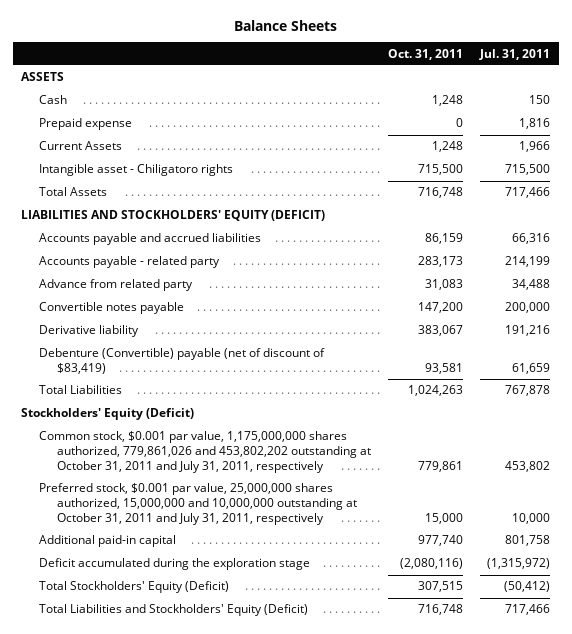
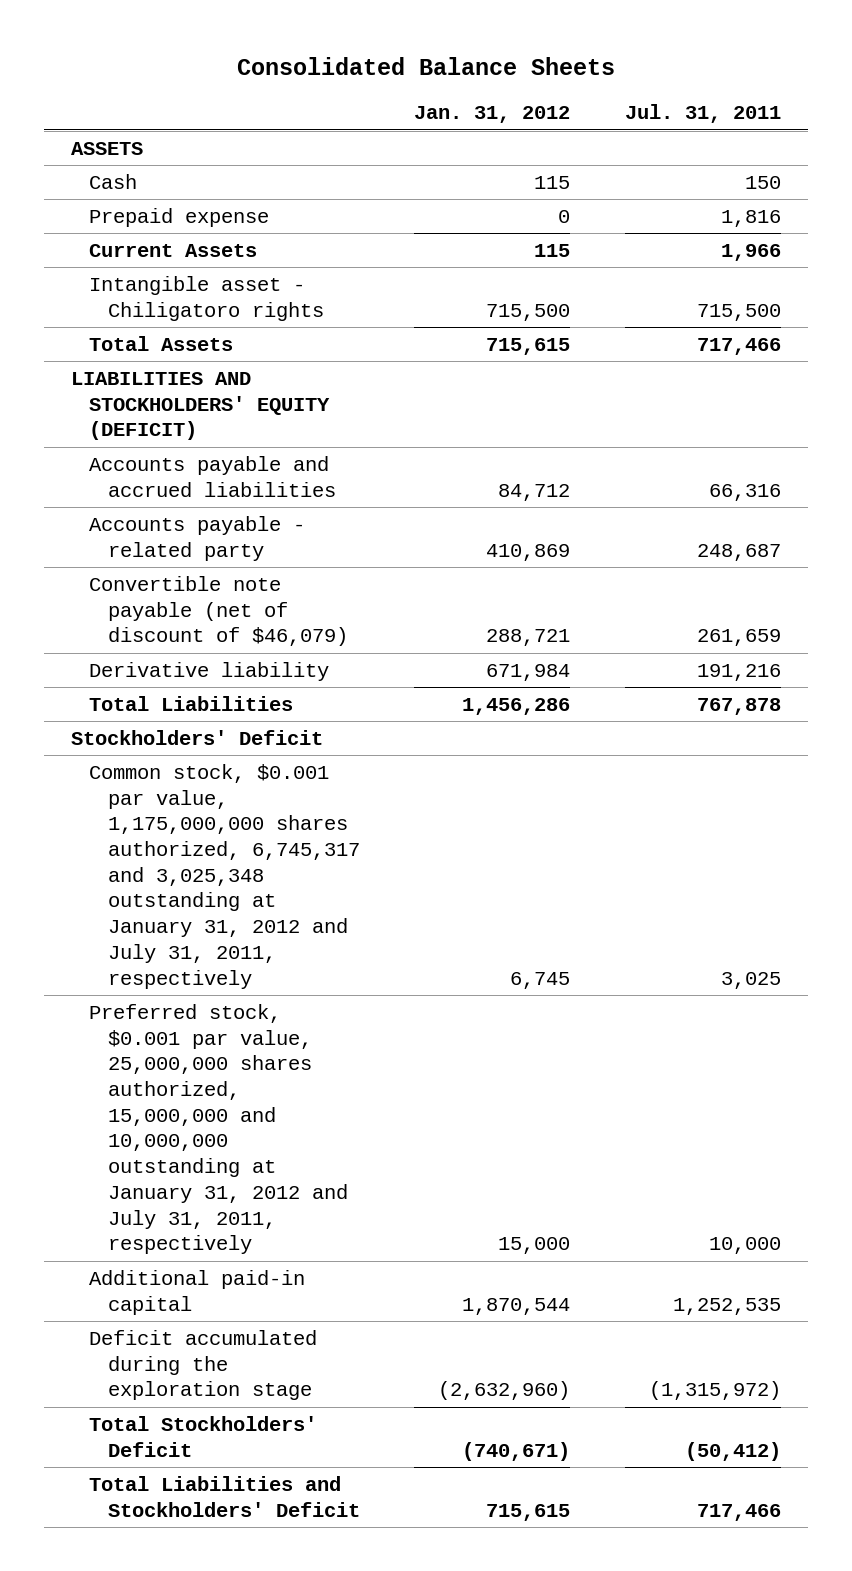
[233,19,337,31] Balance Sheets -> [237,57,616,76] Consolidated Balance Sheets
[388,48,464,60] Oct. 31, 2011 -> none
none -> [414,106,571,124] Jan. 31, 2012
[39,279,194,292] Advance from related party -> none
[505,256,551,268] 214,199 -> [696,543,781,561] 248,687
[39,302,185,315] Convertible notes payable -> [89,575,348,647] Convertible note payable (net of discount of $46,079)
[505,302,551,314] 200,000 -> [696,629,781,647] 261,659
[39,348,326,374] Debenture (Convertible) payable (net of discount of $83,419) -> none
[21,408,195,421] Stockholders' Equity (Deficit) -> [71,729,324,745] Stockholders' Deficit
[39,431,371,473] Common stock, $0.001 par value, 1,175,000,000 shares authorized, 779,861,026 and 453,802,202 outstanding at October 31, 2011 and July 31, 2011, respectively -> [89,763,360,989] Common stock, $0.001 par value, 1,175,000,000 shares authorized, 6,745,317 and 3,025,348 outstanding at January 31, 2012 and July 31, 2011, respectively
[505,460,551,472] 453,802 -> [720,971,781,989] 3,025
[39,483,357,525] Preferred stock, $0.001 par value, 25,000,000 shares authorized, 15,000,000 and 10,000,000 outstanding at October 31, 2011 and July 31, 2011, respectively -> [89,1003,348,1255] Preferred stock, $0.001 par value, 25,000,000 shares authorized, 15,000,000 and 10,000,000 outstanding at January 31, 2012 and July 31, 2011, respectively
[505,535,551,547] 801,758 -> [672,1297,781,1315] 1,252,535
[39,581,230,594] Total Stockholders' Equity (Deficit) -> [89,1415,318,1457] Total Stockholders' Deficit
[39,604,309,617] Total Liabilities and Stockholders' Equity (Deficit) -> [89,1475,360,1517] Total Liabilities and Stockholders' Deficit

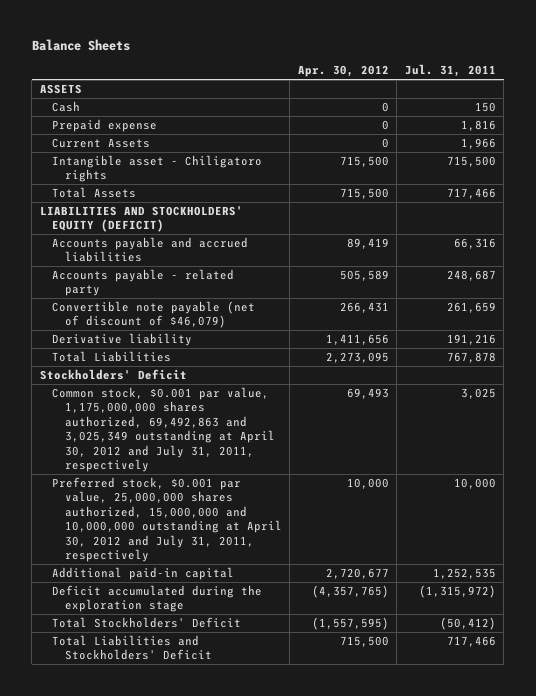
[237,57,616,76] Consolidated Balance Sheets -> [31,38,130,51] Balance Sheets
[414,106,571,124] Jan. 31, 2012 -> none
none -> [297,65,389,78] Apr. 30, 2012
[89,763,360,989] Common stock, $0.001 par value, 1,175,000,000 shares authorized, 6,745,317 and 3,025,348 outstanding at January 31, 2012 and July 31, 2011, respectively -> [52,387,276,473] Common stock, $0.001 par value, 1,175,000,000 shares authorized, 69,492,863 and 3,025,349 outstanding at April 30, 2012 and July 31, 2011, respectively
[89,1003,348,1255] Preferred stock, $0.001 par value, 25,000,000 shares authorized, 15,000,000 and 10,000,000 outstanding at January 31, 2012 and July 31, 2011, respectively -> [52,477,283,563] Preferred stock, $0.001 par value, 25,000,000 shares authorized, 15,000,000 and 10,000,000 outstanding at April 30, 2012 and July 31, 2011, respectively

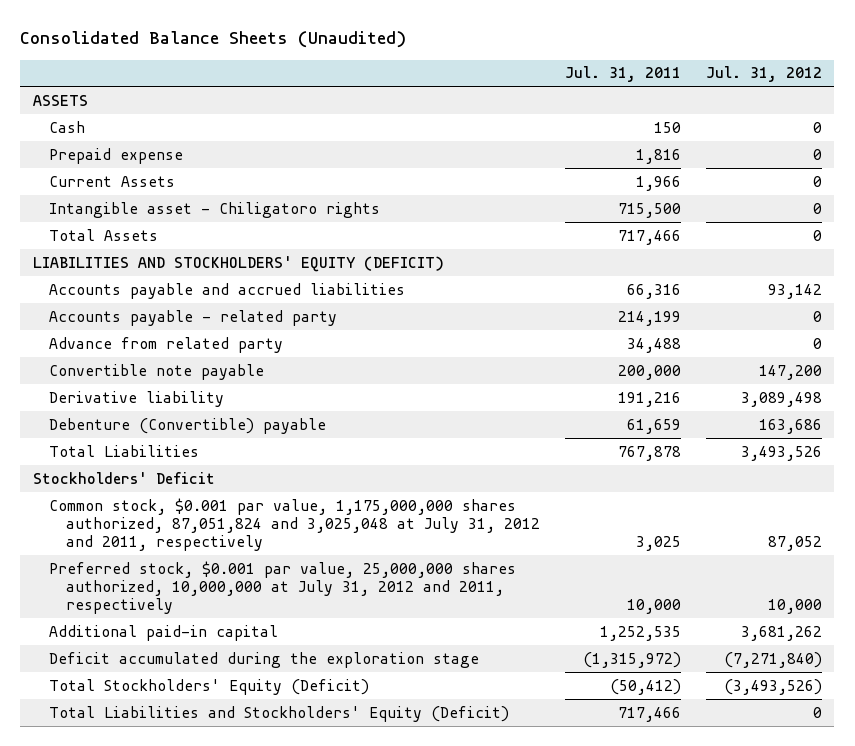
[31,38,130,51] Balance Sheets -> [20,31,407,49] Consolidated Balance Sheets (Unaudited)
[297,65,389,78] Apr. 30, 2012 -> none
none -> [705,66,822,83] Jul. 31, 2012
[446,270,496,282] 248,687 -> [617,310,681,326] 214,199
none -> [49,336,284,353] Advance from related party
[52,301,256,329] Convertible note payable (net of discount of $46,079) -> [49,363,265,380] Convertible note payable
[446,302,496,314] 261,659 -> [617,364,681,380] 200,000
none -> [49,417,327,434] Debenture (Convertible) payable
[52,387,276,473] Common stock, $0.001 par value, 1,175,000,000 shares authorized, 69,492,863 and 3,025,349 outstanding at April 30, 2012 and July 31, 2011, respectively -> [49,497,540,551] Common stock, $0.001 par value, 1,175,000,000 shares authorized, 87,051,824 and 3,025,048 at July 31, 2012 and 2011, respectively
[52,477,283,563] Preferred stock, $0.001 par value, 25,000,000 shares authorized, 15,000,000 and 10,000,000 outstanding at April 30, 2012 and July 31, 2011, respectively -> [49,560,517,614] Preferred stock, $0.001 par value, 25,000,000 shares authorized, 10,000,000 at July 31, 2012 and 2011, respectively
[52,617,242,629] Total Stockholders' Deficit -> [49,678,370,695] Total Stockholders' Equity (Deficit)
[52,635,213,661] Total Liabilities and Stockholders' Deficit -> [49,705,510,722] Total Liabilities and Stockholders' Equity (Deficit)

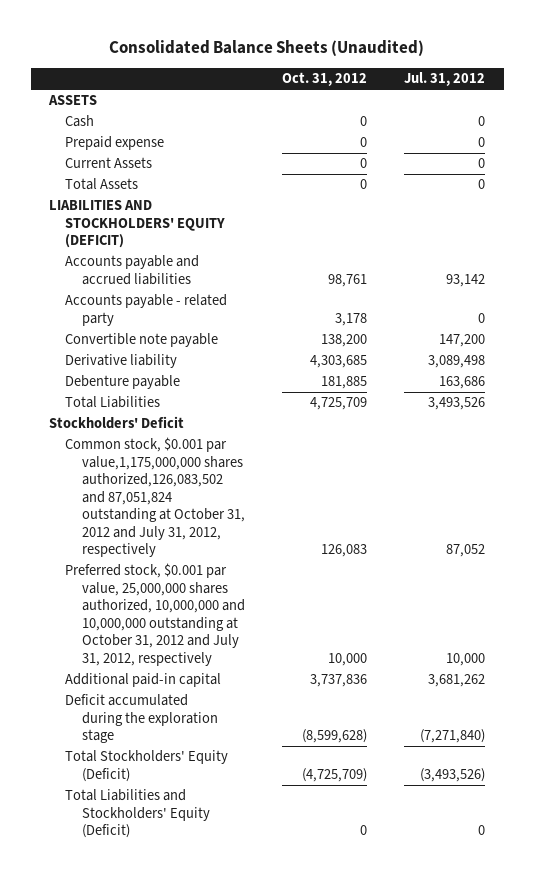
[564,66,681,83] Jul. 31, 2011 -> none
none -> [281,72,367,87] Oct. 31, 2012
[49,201,381,218] Intangible asset - Chiligatoro rights -> none
[49,336,284,353] Advance from related party -> none
[49,417,327,434] Debenture (Convertible) payable -> [65,375,181,390] Debenture payable
[49,497,540,551] Common stock, $0.001 par value, 1,175,000,000 shares authorized, 87,051,824 and 3,025,048 at July 31, 2012 and 2011, respectively -> [65,437,245,558] Common stock, $0.001 par value,1,175,000,000 shares authorized,126,083,502 and 87,051,824 outstanding at October 31, 2012 and July 31, 2012, respectively
[49,560,517,614] Preferred stock, $0.001 par value, 25,000,000 shares authorized, 10,000,000 at July 31, 2012 and 2011, respectively -> [65,563,245,666] Preferred stock, $0.001 par value, 25,000,000 shares authorized, 10,000,000 and 10,000,000 outstanding at October 31, 2012 and July 31, 2012, respectively

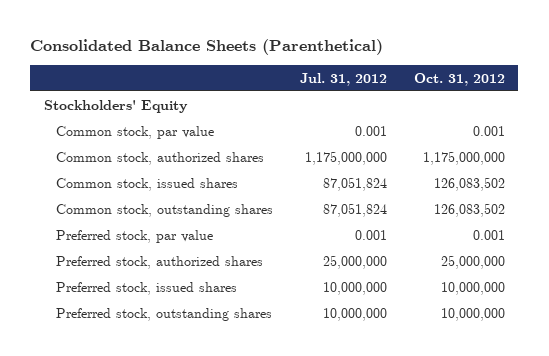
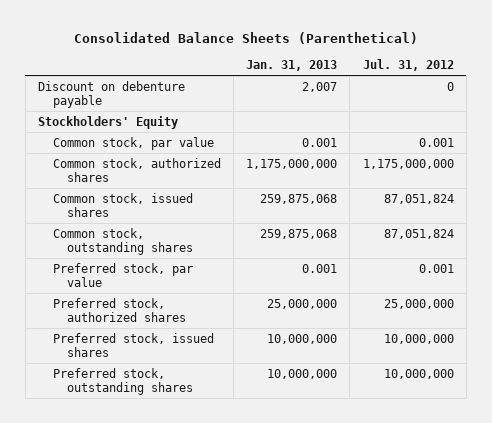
[413,72,505,86] Oct. 31, 2012 -> none
none -> [246,60,338,72] Jan. 31, 2013
none -> [38,80,186,108] Discount on debenture payable

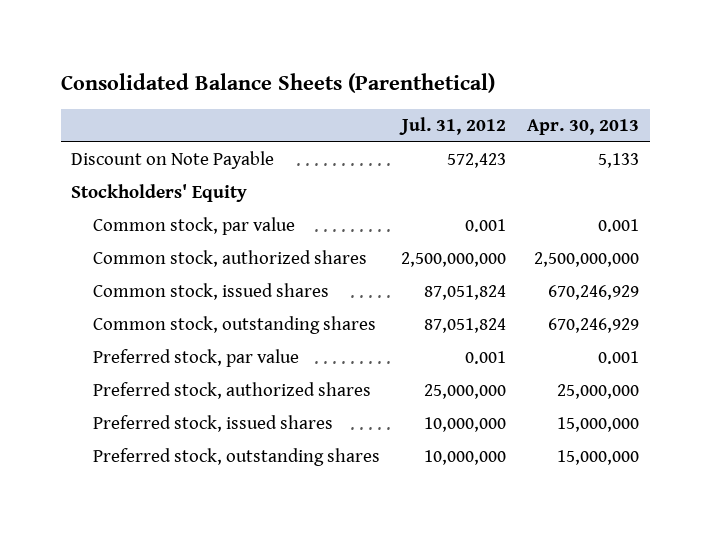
[246,60,338,72] Jan. 31, 2013 -> none
none -> [527,119,640,136] Apr. 30, 2013
[38,80,186,108] Discount on debenture payable -> [71,151,275,170] Discount on Note Payable
[446,81,454,91] 0 -> [447,153,507,169] 572,423
[362,158,454,169] 1,175,000,000 -> [401,252,507,268] 2,500,000,000

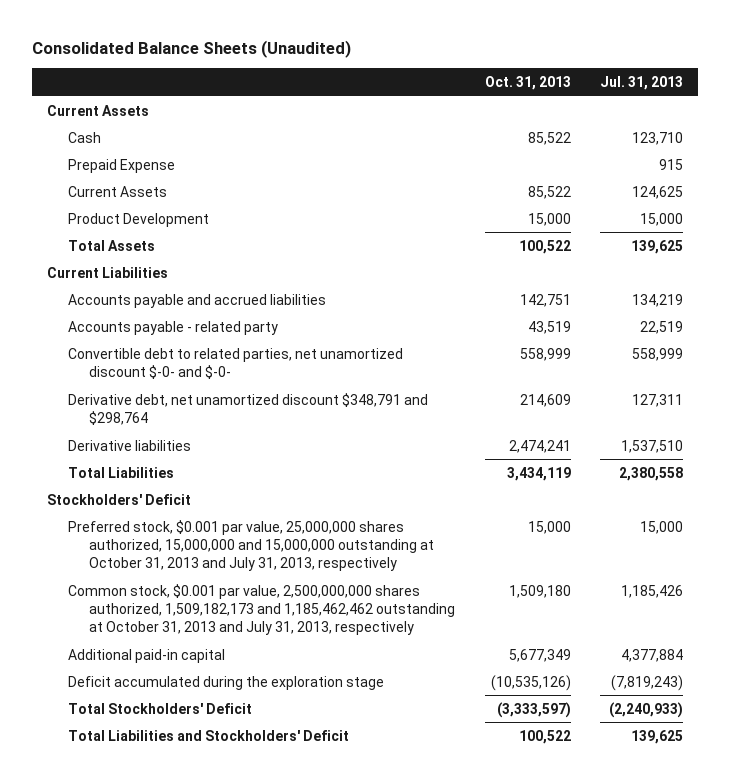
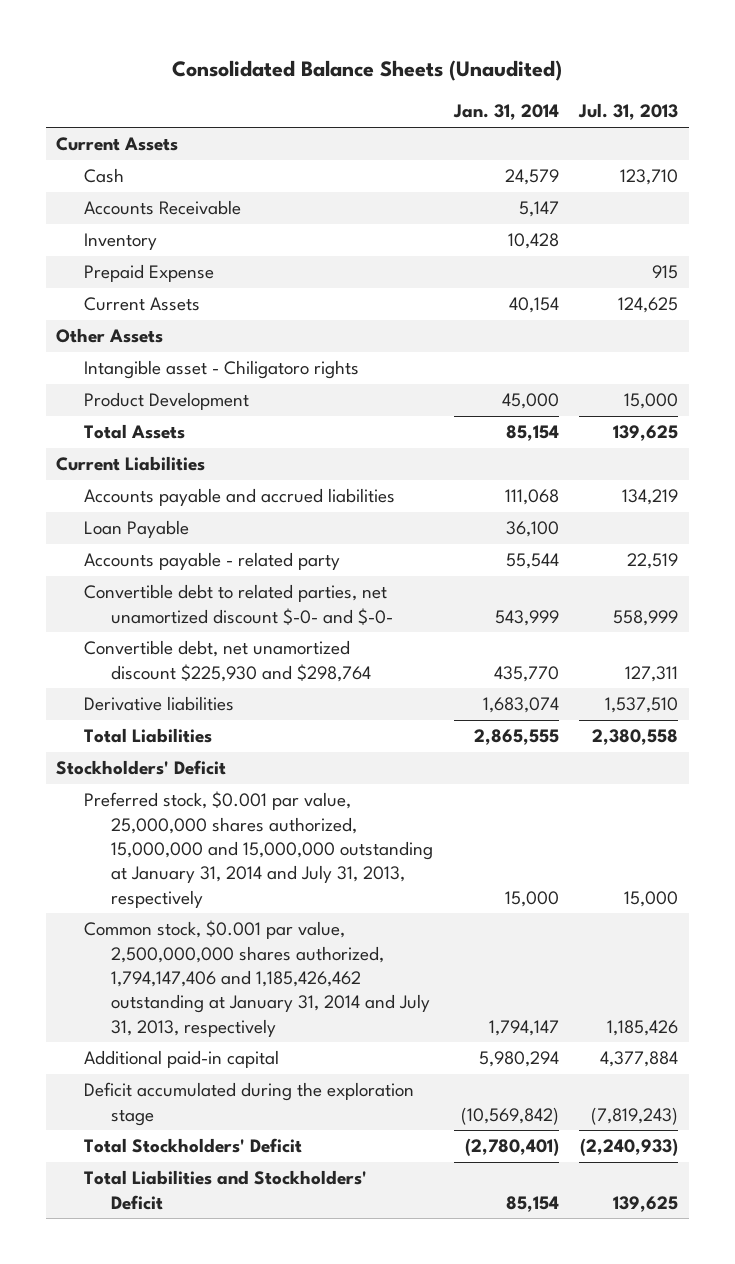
[484,76,571,91] Oct. 31, 2013 -> none
none -> [452,104,559,121] Jan. 31, 2014
none -> [83,200,241,216] Accounts Receivable
none -> [83,233,157,251] Inventory
none -> [56,328,164,344] Other Assets
none -> [83,360,359,380] Intangible asset - Chiligatoro rights
none -> [83,520,189,539] Loan Payable
[68,392,429,425] Derivative debt, net unamortized discount $348,791 and $298,764 -> [83,640,372,682] Convertible debt, net unamortized discount $225,930 and $298,764
[68,519,435,572] Preferred stock, $0.001 par value, 25,000,000 shares authorized, 15,000,000 and 15,000,000 outstanding at October 31, 2013 and July 31, 2013, respectively -> [83,791,434,908] Preferred stock, $0.001 par value, 25,000,000 shares authorized, 15,000,000 and 15,000,000 outstanding at January 31, 2014 and July 31, 2013, respectively
[68,583,456,636] Common stock, $0.001 par value, 2,500,000,000 shares authorized, 1,509,182,173 and 1,185,462,462 outstanding at October 31, 2013 and July 31, 2013, respectively -> [83,920,431,1037] Common stock, $0.001 par value, 2,500,000,000 shares authorized, 1,794,147,406 and 1,185,426,462 outstanding at January 31, 2014 and July 31, 2013, respectively

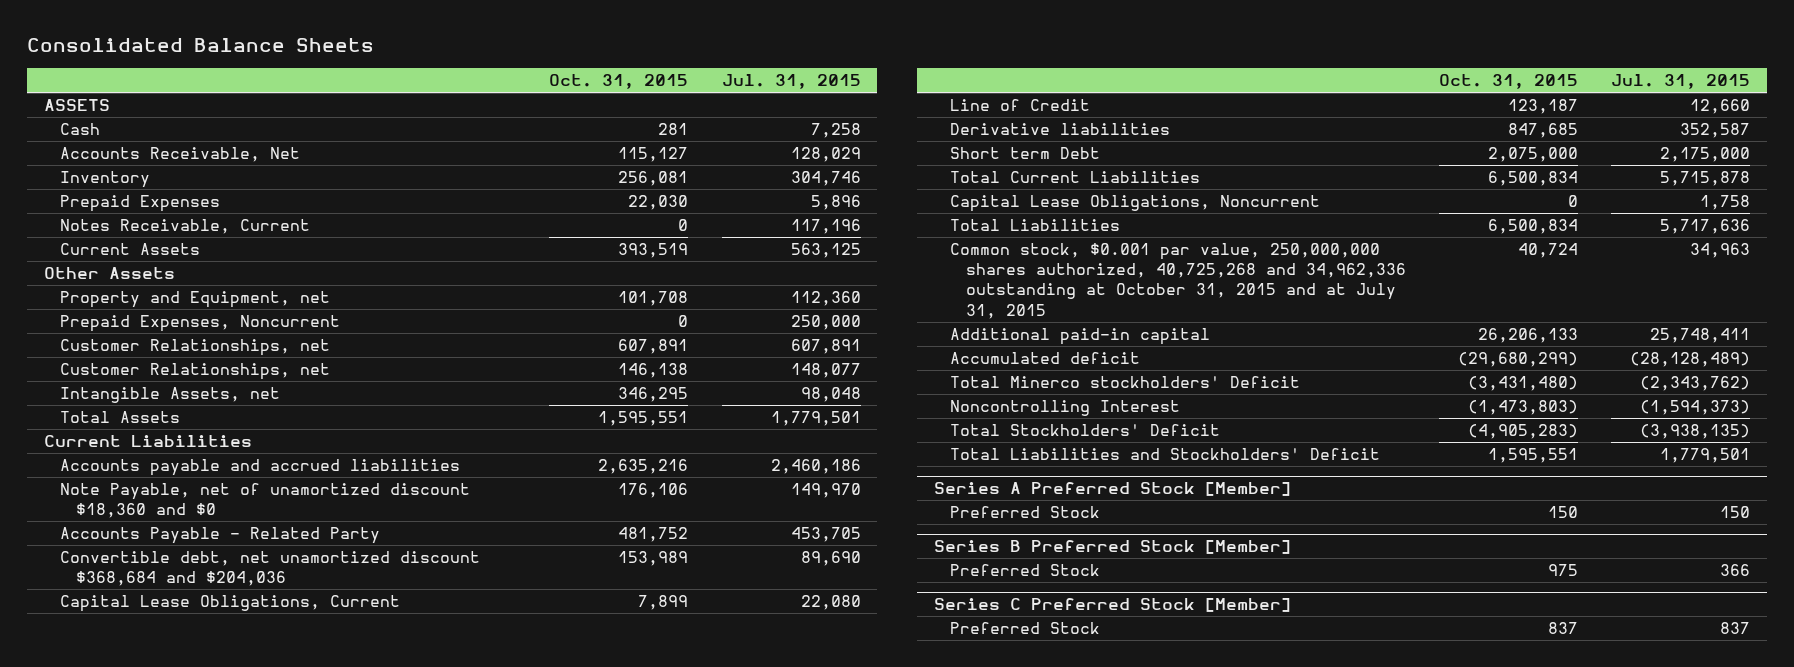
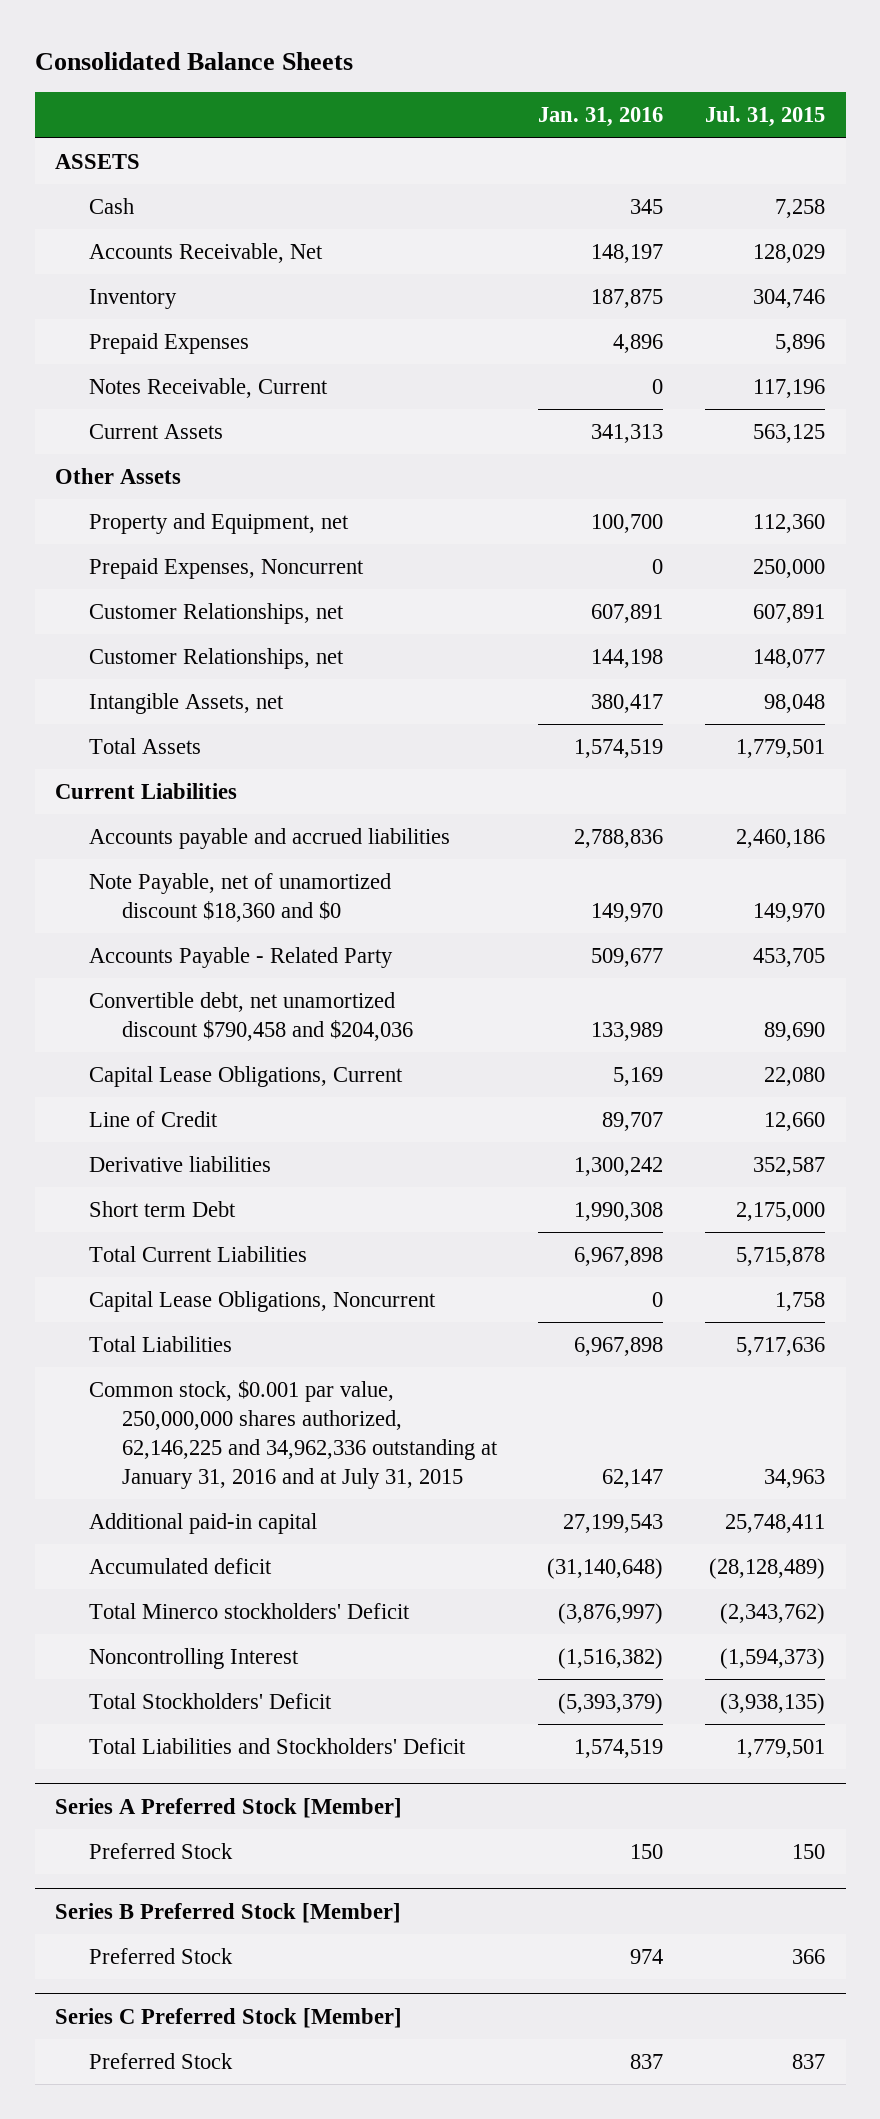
[549,74,689,90] Oct. 31, 2015 -> none
none -> [538,107,664,128] Jan. 31, 2016
[59,551,480,587] Convertible debt, net unamortized discount $368,684 and $204,036 -> [88,992,413,1042] Convertible debt, net unamortized discount $790,458 and $204,036
[949,243,1406,319] Common stock, $0.001 par value, 250,000,000 shares authorized, 40,725,268 and 34,962,336 outstanding at October 31, 2015 and at July 31, 2015 -> [88,1380,498,1489] Common stock, $0.001 par value, 250,000,000 shares authorized, 62,146,225 and 34,962,336 outstanding at January 31, 2016 and at July 31, 2015

